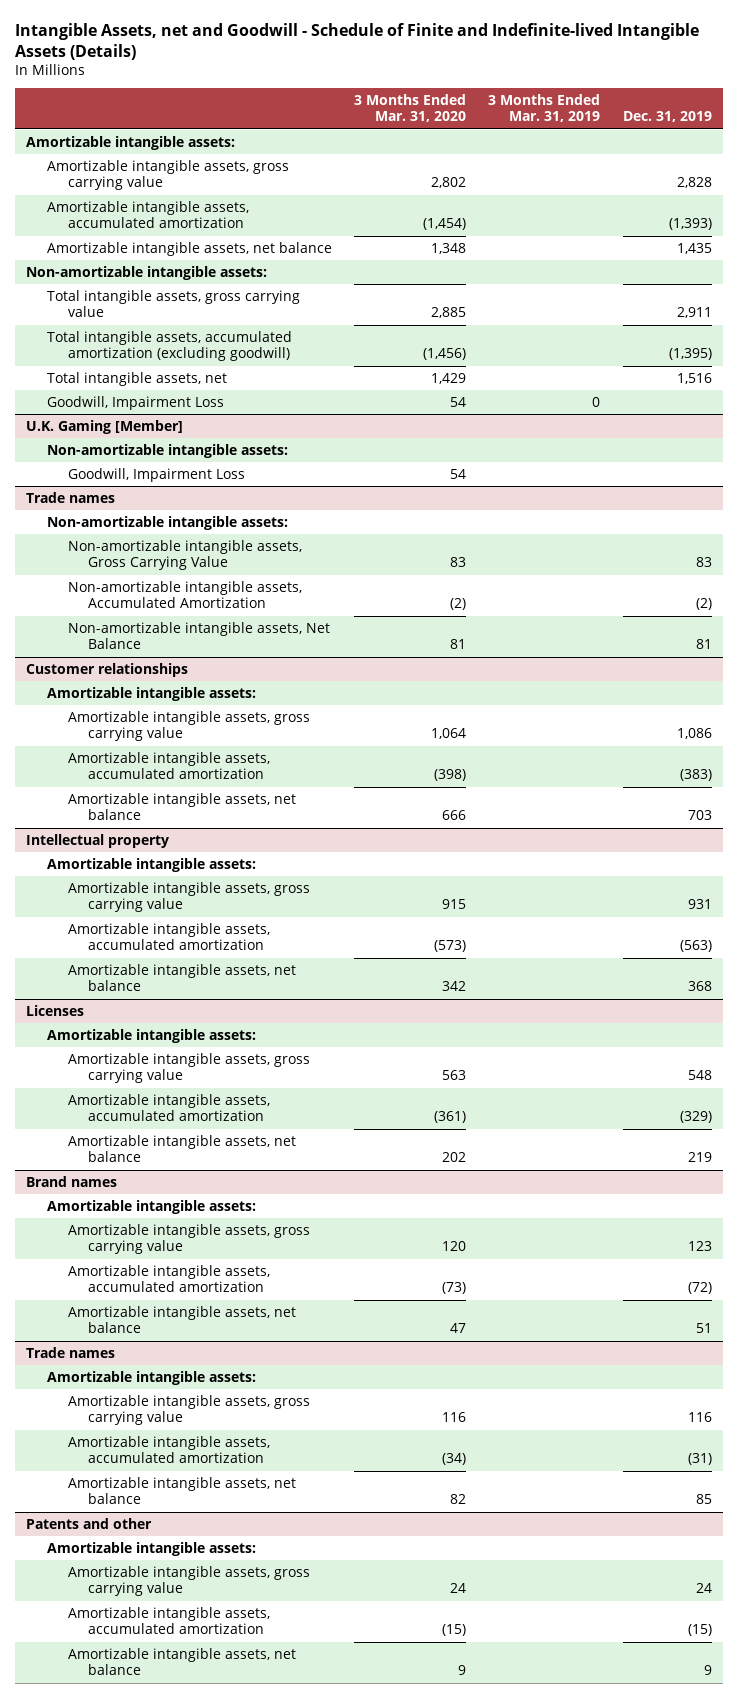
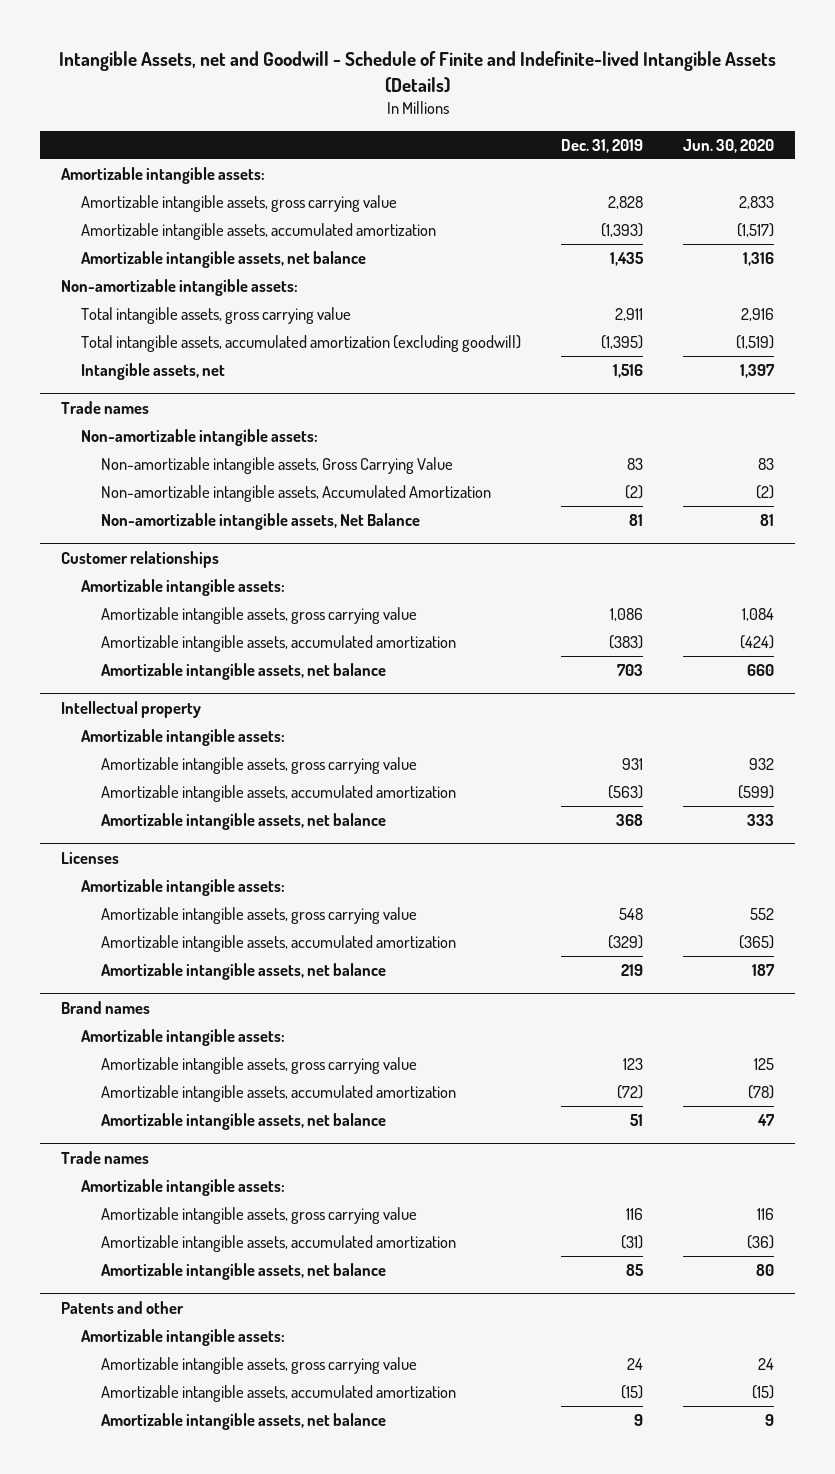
[354,94,467,123] 3 Months Ended Mar. 31, 2020 -> none
[488,94,601,123] 3 Months Ended Mar. 31, 2019 -> none
none -> [683,138,775,153] Jun. 30, 2020
[46,395,224,410] Goodwill, Impairment Loss -> none
[26,419,184,434] U.K. Gaming [Member] -> none
[46,443,288,458] Non-amortizable intangible assets: -> none
[67,467,245,482] Goodwill, Impairment Loss -> none
[46,371,227,386] Total intangible assets, net -> [80,362,225,380] Intangible assets, net

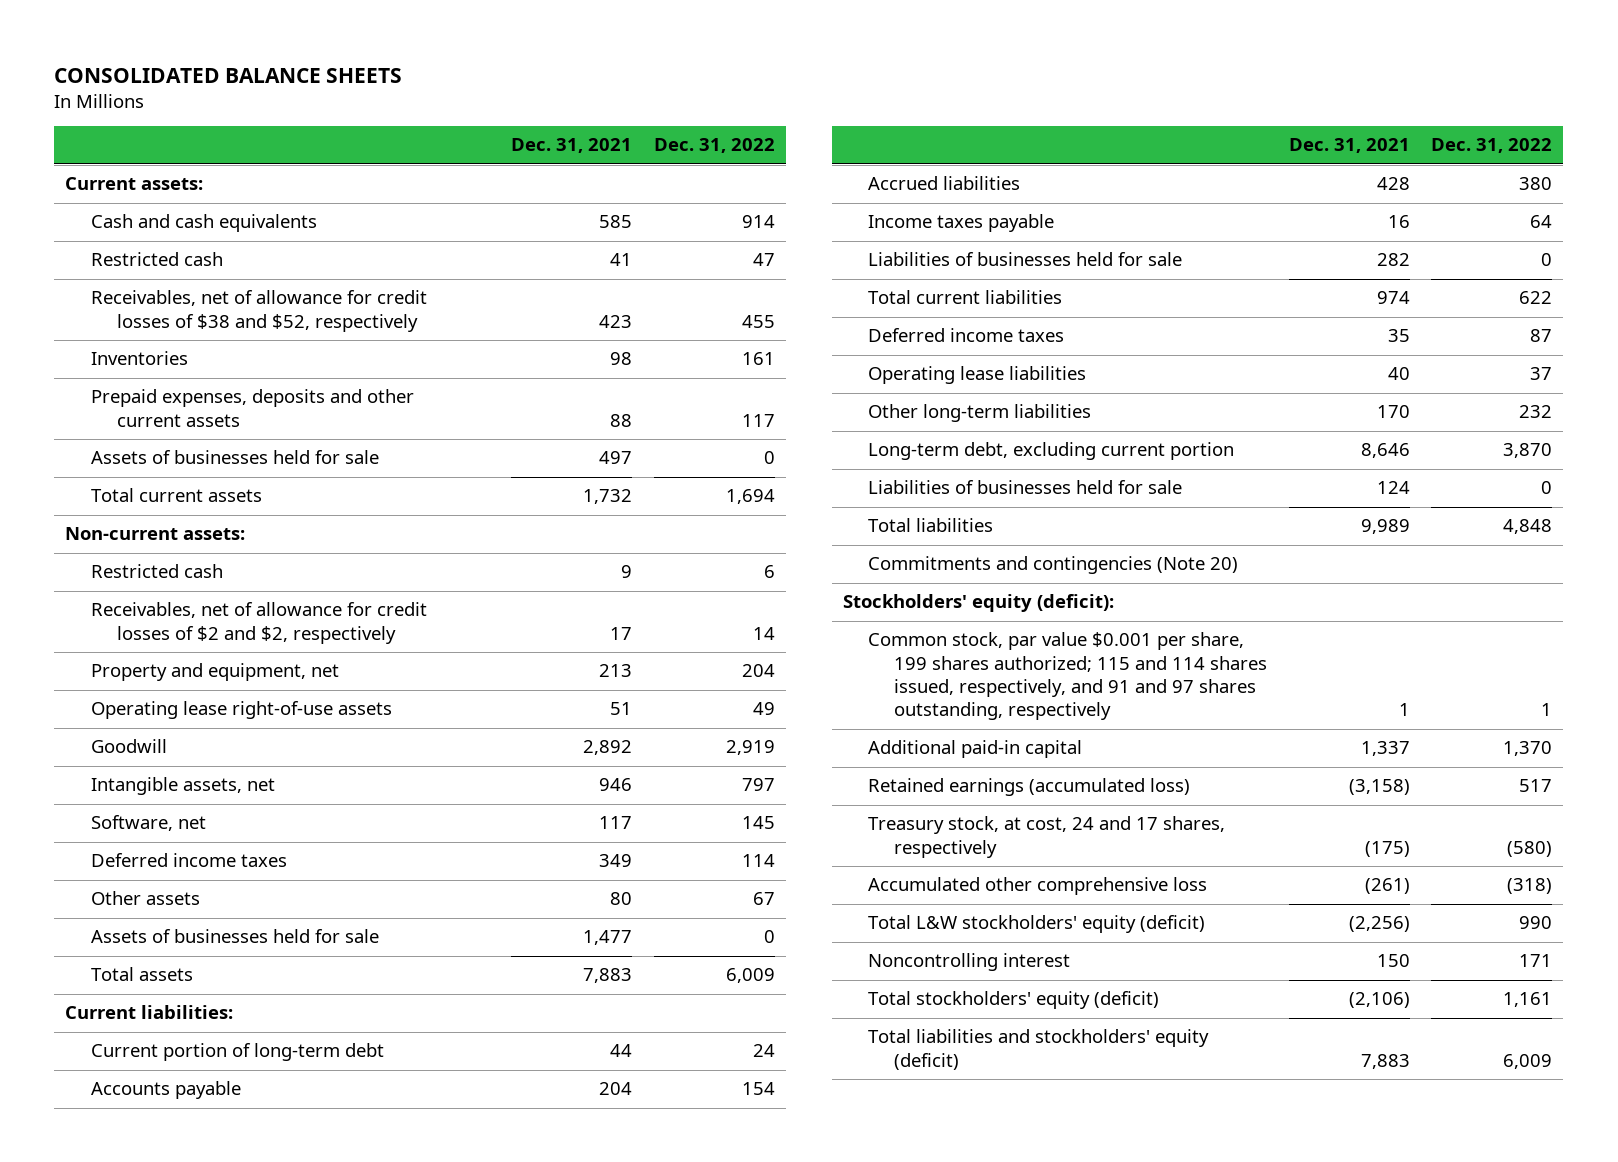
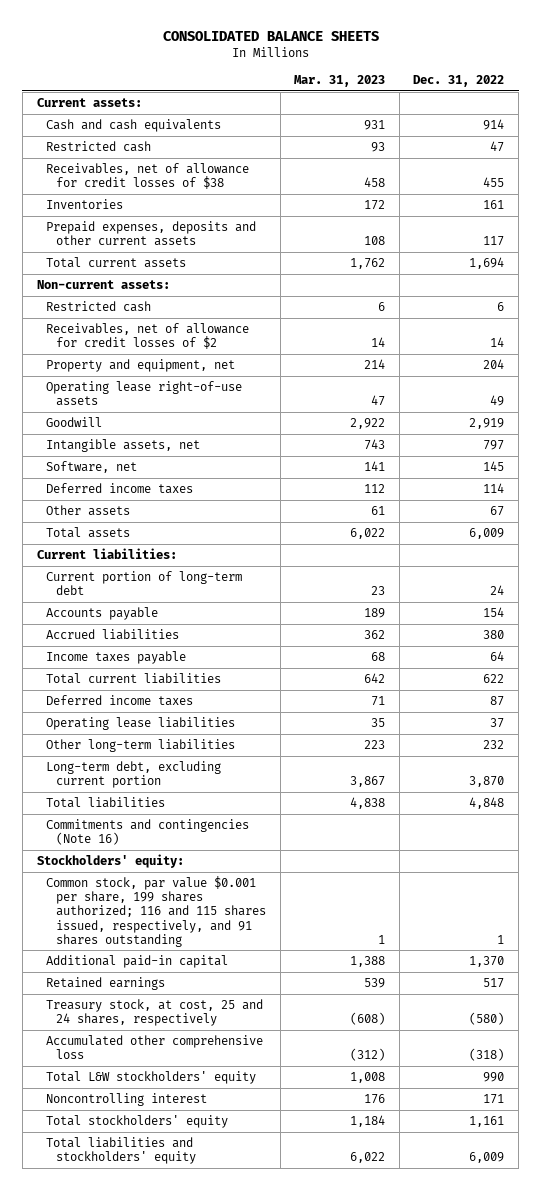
[511,138,633,154] Dec. 31, 2021 -> none
none -> [294,75,386,88] Mar. 31, 2023
[90,290,427,332] Receivables, net of allowance for credit losses of $38 and $52, respectively -> [46,163,250,190] Receivables, net of allowance for credit losses of $38
[90,450,379,465] Assets of businesses held for sale -> none
[90,602,427,644] Receivables, net of allowance for credit losses of $2 and $2, respectively -> [46,323,250,350] Receivables, net of allowance for credit losses of $2
[90,929,379,944] Assets of businesses held for sale -> none
[868,252,1183,267] Liabilities of businesses held for sale -> none
[868,480,1183,495] Liabilities of businesses held for sale -> none
[868,556,1239,575] Commitments and contingencies (Note 20) -> [46,819,250,846] Commitments and contingencies (Note 16)
[842,594,1114,613] Stockholders' equity (deficit): -> [36,854,184,869] Stockholders' equity:
[868,632,1268,721] Common stock, par value $0.001 per share, 199 shares authorized; 115 and 114 shares issued, respectively, and 91 and 97 shares outstanding, respectively -> [46,876,266,947] Common stock, par value $0.001 per share, 199 shares authorized; 116 and 115 shares issued, respectively, and 91 shares outstanding
[868,778,1191,797] Retained earnings (accumulated loss) -> [46,977,166,991] Retained earnings
[868,816,1226,858] Treasury stock, at cost, 24 and 17 shares, respectively -> [46,999,264,1027] Treasury stock, at cost, 25 and 24 shares, respectively
[868,915,1206,934] Total L&W stockholders' equity (deficit) -> [46,1071,257,1085] Total L&W stockholders' equity
[868,991,1160,1010] Total stockholders' equity (deficit) -> [46,1115,229,1129] Total stockholders' equity
[868,1029,1210,1070] Total liabilities and stockholders' equity (deficit) -> [46,1137,196,1165] Total liabilities and stockholders' equity

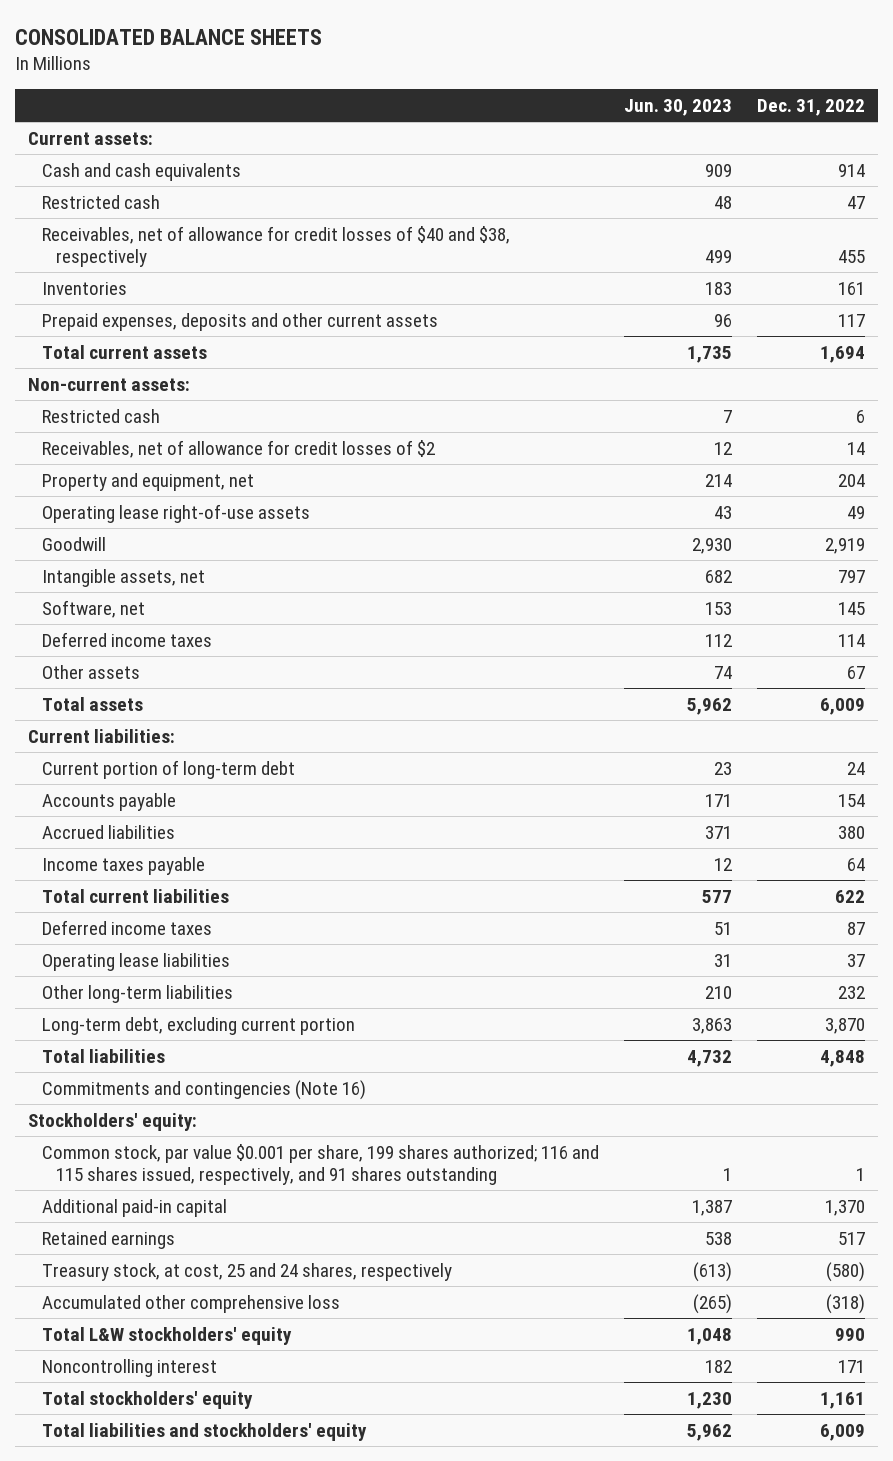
[294,75,386,88] Mar. 31, 2023 -> none
none -> [623,98,732,116] Jun. 30, 2023
[46,163,250,190] Receivables, net of allowance for credit losses of $38 -> [41,225,510,267] Receivables, net of allowance for credit losses of $40 and $38, respectively

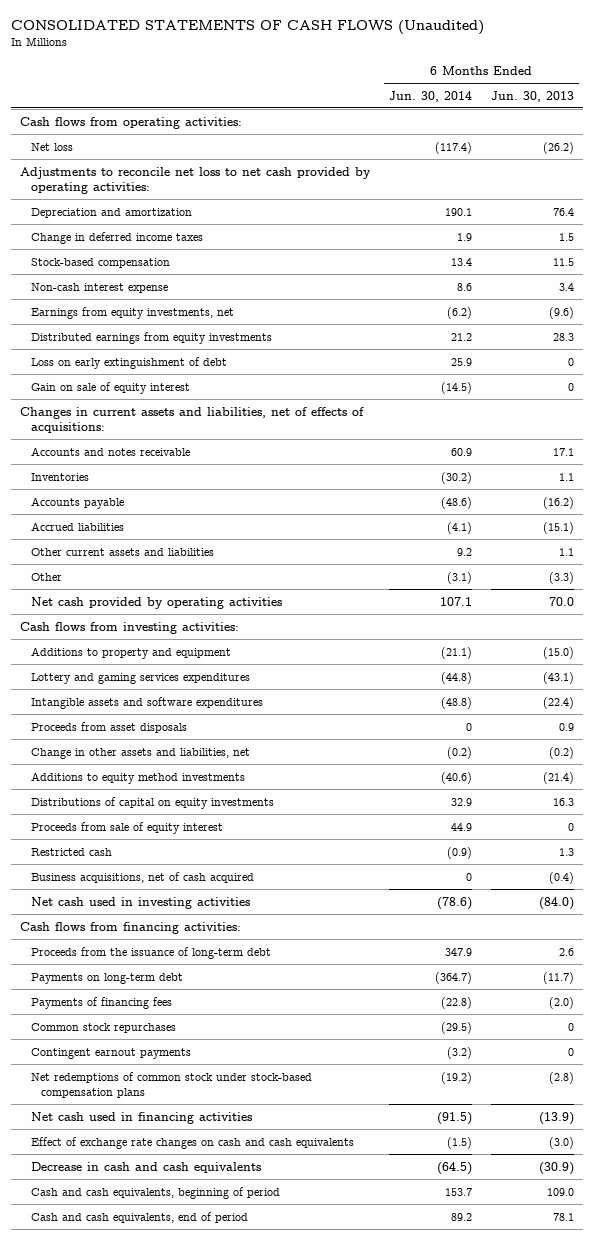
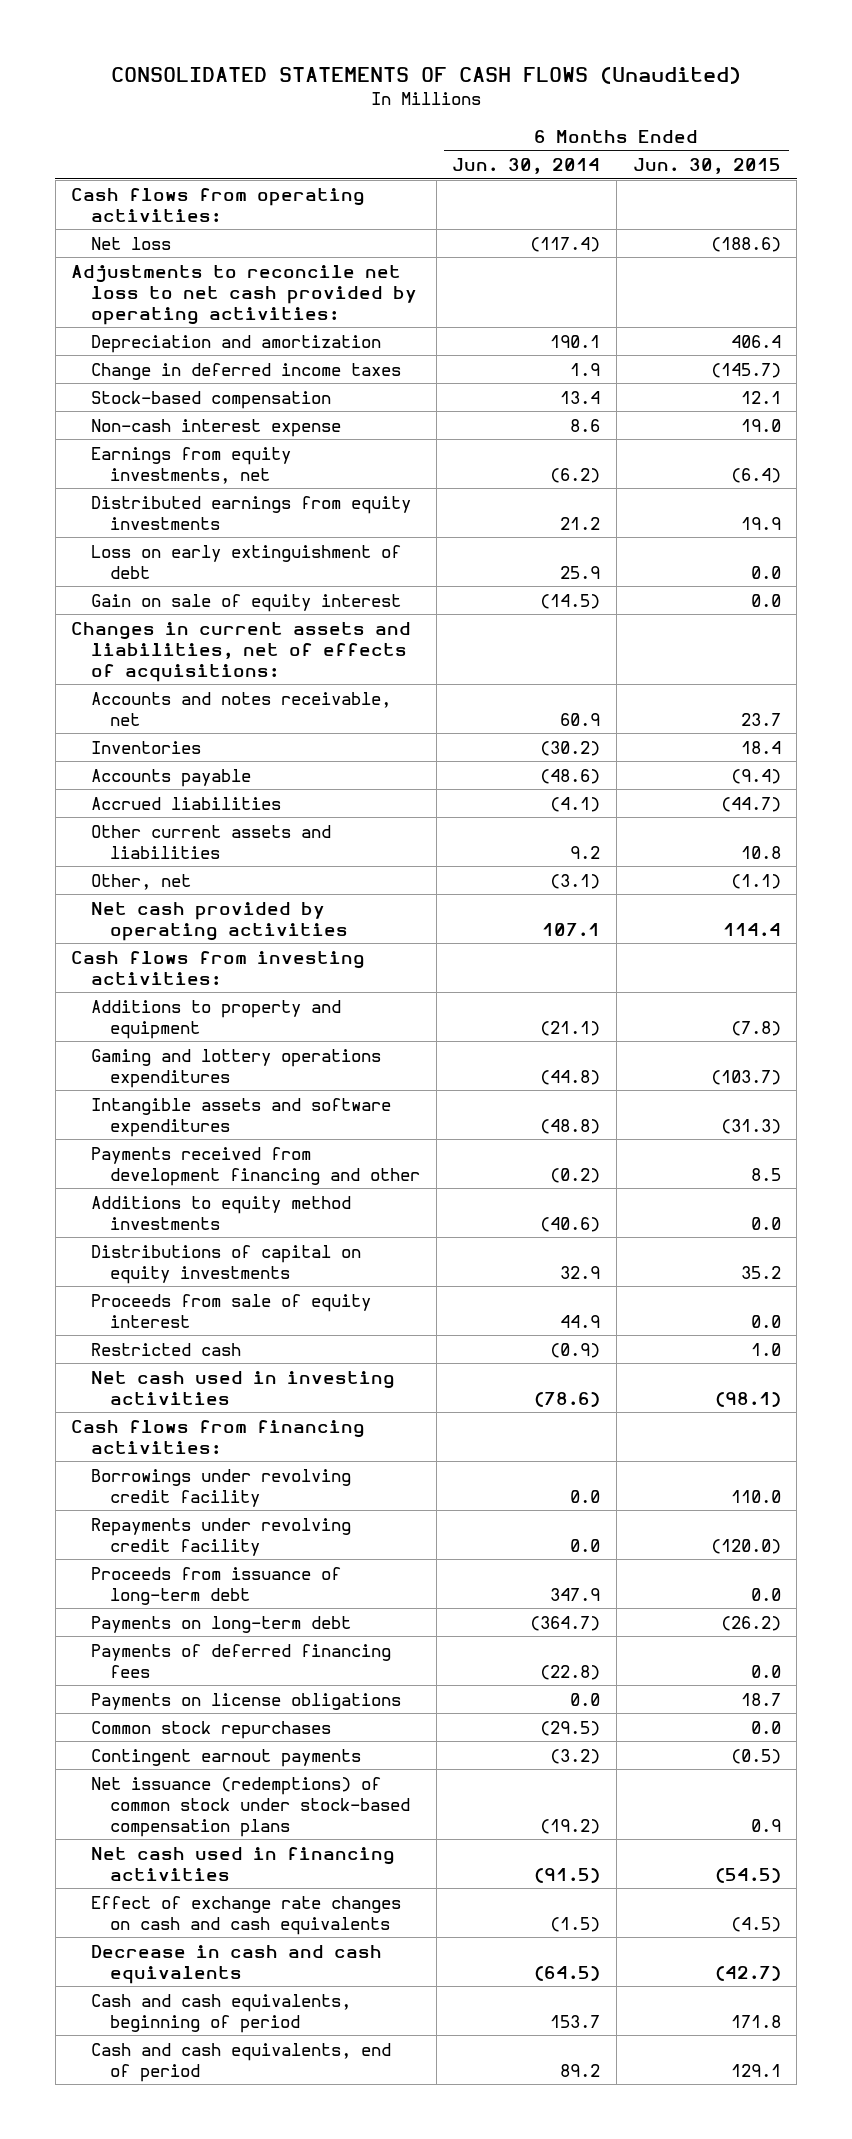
[490,90,574,102] Jun. 30, 2013 -> none
none -> [632,157,781,174] Jun. 30, 2015
[30,446,190,456] Accounts and notes receivable -> [90,691,391,726] Accounts and notes receivable, net
[30,572,62,581] Other -> [90,873,191,890] Other, net
[30,672,250,684] Lottery and gaming services expenditures -> [90,1048,381,1088] Gaming and lottery operations expenditures
[30,721,187,733] Proceeds from asset disposals -> none
[30,747,250,759] Change in other assets and liabilities, net -> [90,1146,420,1186] Payments received from development financing and other
[30,871,254,883] Business acquisitions, net of cash acquired -> none
none -> [90,1468,351,1507] Borrowings under revolving credit facility
none -> [90,1517,351,1556] Repayments under revolving credit facility
[30,946,271,959] Proceeds from the issuance of long-term debt -> [90,1566,341,1605] Proceeds from issuance of long-term debt
[30,996,172,1009] Payments of financing fees -> [90,1643,391,1678] Payments of deferred financing fees
none -> [90,1692,401,1710] Payments on license obligations
[30,1071,312,1098] Net redemptions of common stock under stock-based compensation plans -> [90,1776,410,1837] Net issuance (redemptions) of common stock under stock-based compensation plans

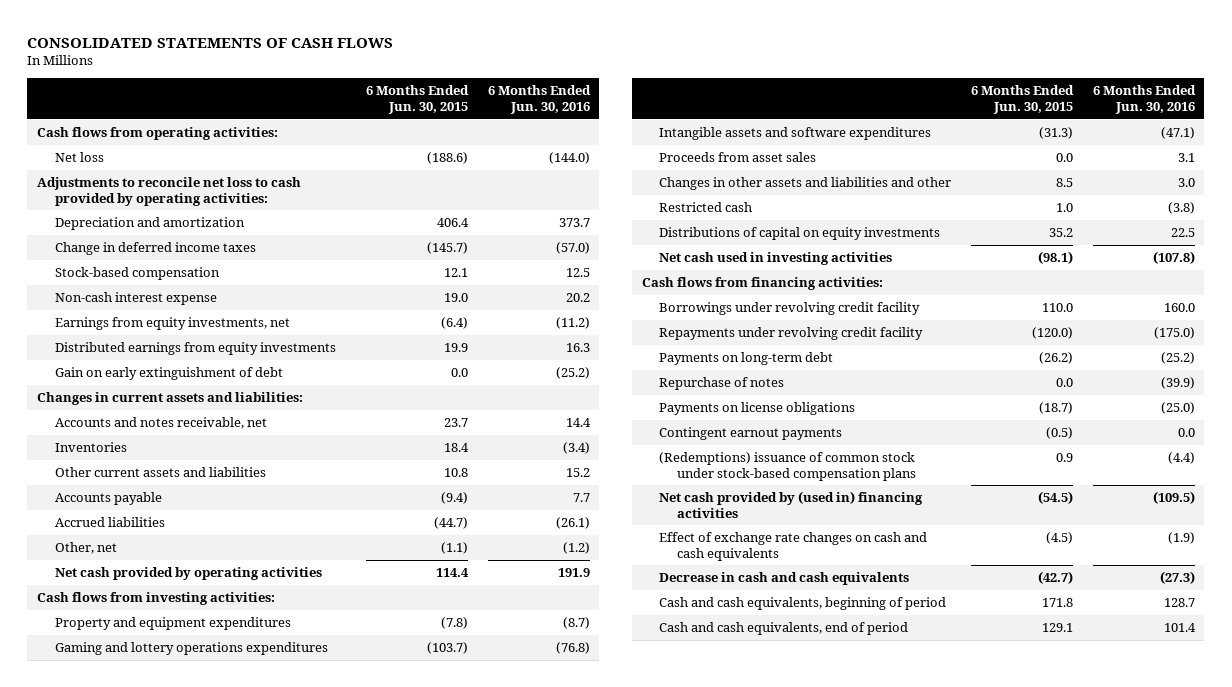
[110,66,741,84] CONSOLIDATED STATEMENTS OF CASH FLOWS (Unaudited) -> [27,37,394,48] CONSOLIDATED STATEMENTS OF CASH FLOWS
[452,157,601,174] Jun. 30, 2014 -> none
none -> [487,85,591,114] 6 Months Ended Jun. 30, 2016
[71,264,417,325] Adjustments to reconcile net loss to net cash provided by operating activities: -> [37,177,302,206] Adjustments to reconcile net loss to cash provided by operating activities:
[90,593,401,612] Gain on sale of equity interest -> none
[90,544,401,579] Loss on early extinguishment of debt -> [54,367,283,381] Gain on early extinguishment of debt
[71,621,412,682] Changes in current assets and liabilities, net of effects of acquisitions: -> [37,392,304,406] Changes in current assets and liabilities:
[90,824,331,859] Other current assets and liabilities -> [54,467,266,478] Other current assets and liabilities
[90,999,341,1039] Additions to property and equipment -> [54,617,291,631] Property and equipment expenditures
[90,1146,420,1186] Payments received from development financing and other -> none
[90,1195,351,1230] Additions to equity method investments -> none
[90,1293,371,1328] Proceeds from sale of equity interest -> none
none -> [659,152,817,163] Proceeds from asset sales
none -> [659,177,952,191] Changes in other assets and liabilities and other
[90,1244,361,1284] Distributions of capital on equity investments -> [659,227,941,241] Distributions of capital on equity investments
[90,1566,341,1605] Proceeds from issuance of long-term debt -> none
[90,1643,391,1678] Payments of deferred financing fees -> none
[90,1720,331,1739] Common stock repurchases -> none
none -> [659,377,785,391] Repurchase of notes
[740,1692,781,1706] 18.7 -> [1038,402,1073,415] (18.7)
[90,1776,410,1837] Net issuance (redemptions) of common stock under stock-based compensation plans -> [659,452,916,481] (Redemptions) issuance of common stock under stock-based compensation plans
[90,1846,395,1881] Net cash used in financing activities -> [659,491,924,518] Net cash provided by (used in) financing activities

